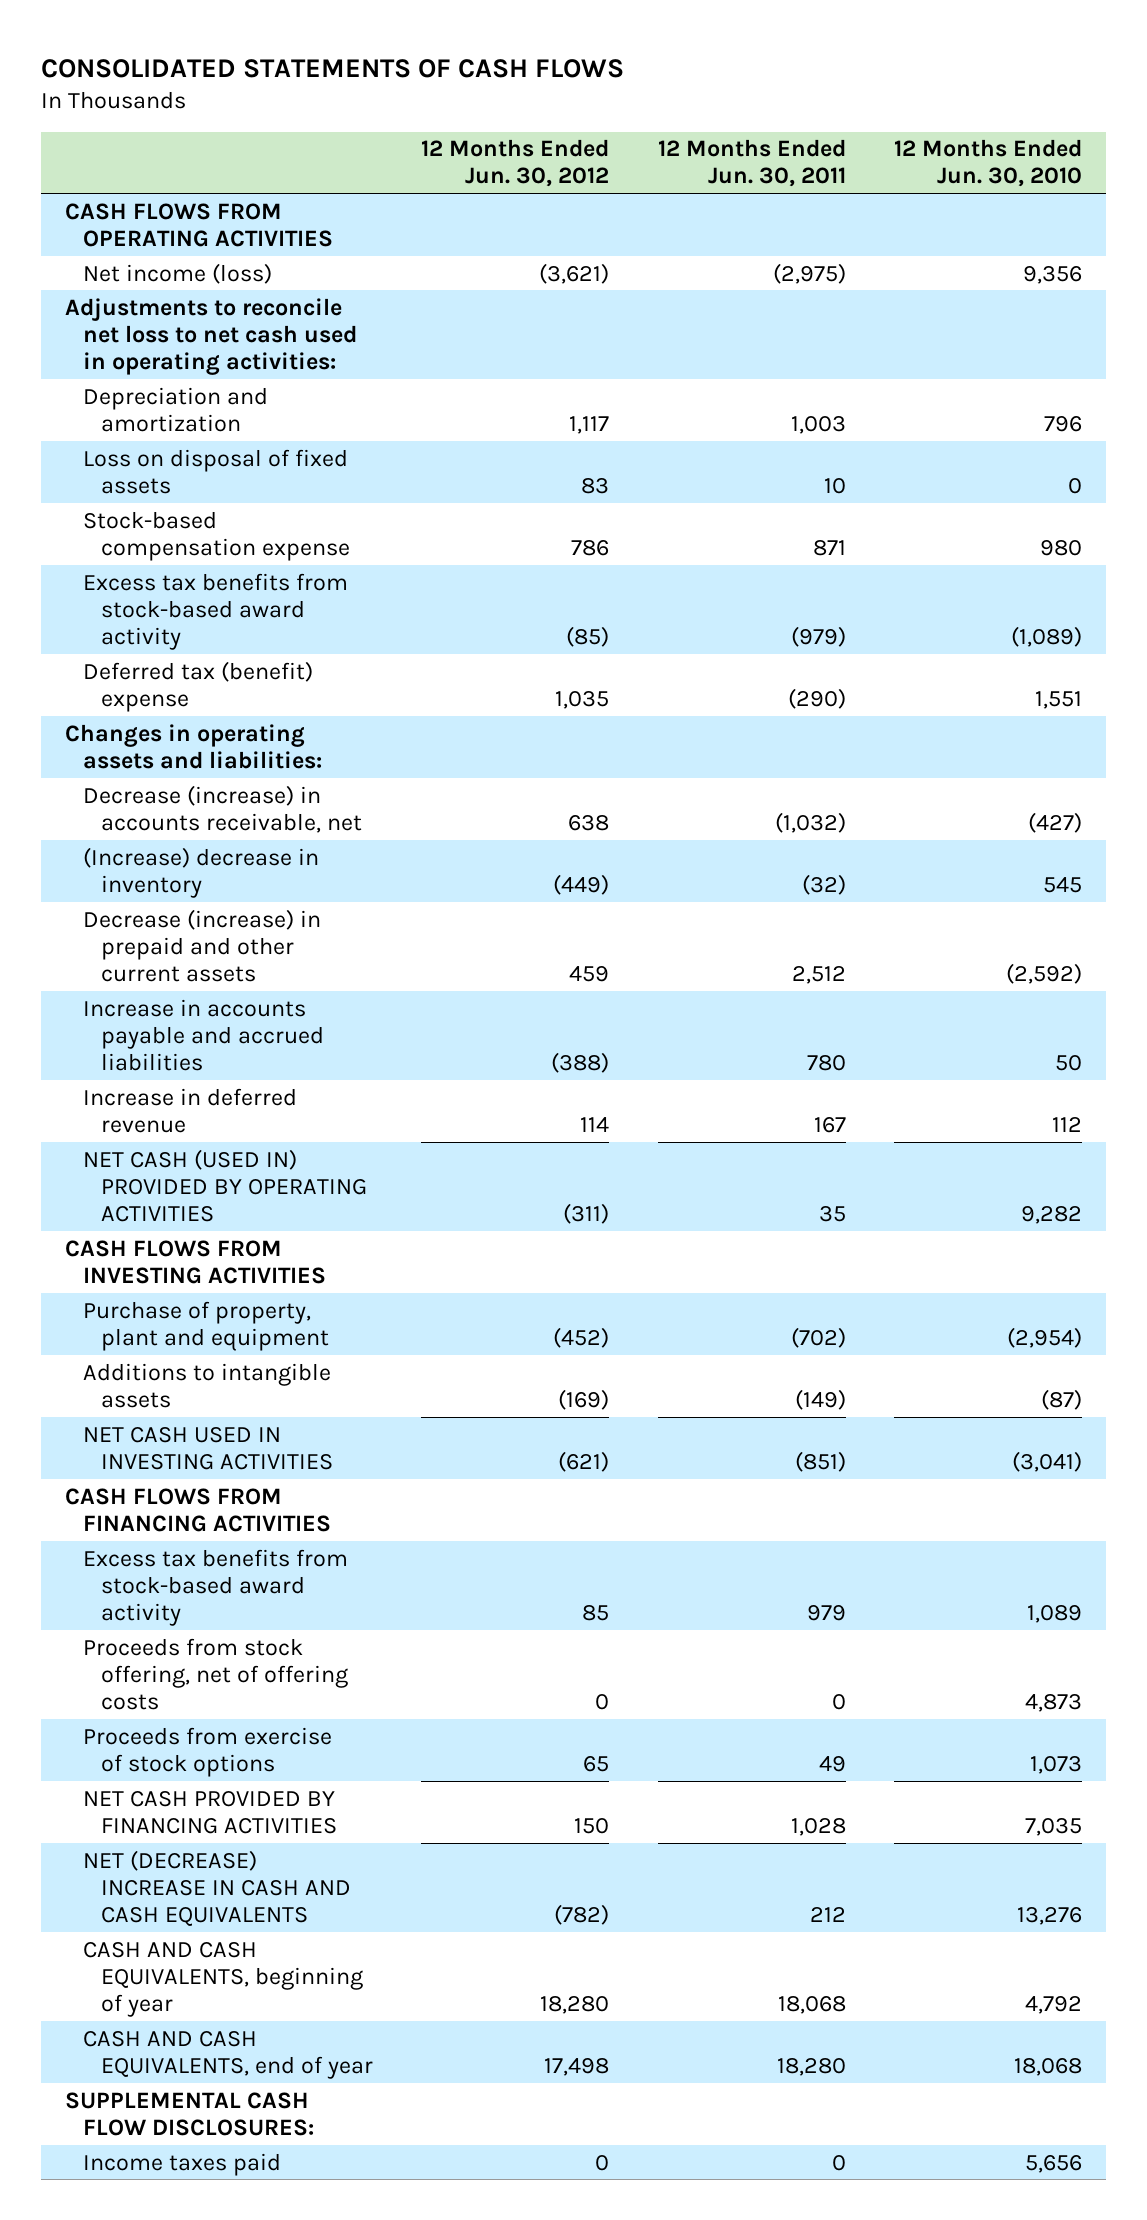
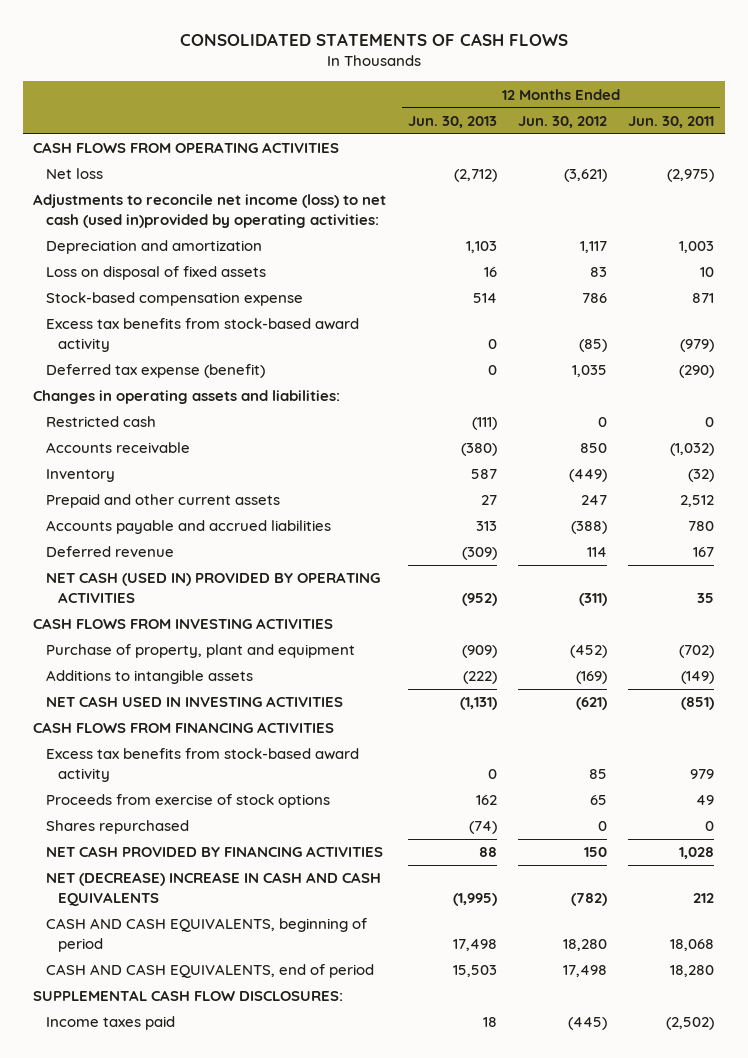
[893,139,1082,188] 12 Months Ended Jun. 30, 2010 -> none
none -> [407,115,497,128] Jun. 30, 2013
[83,262,273,284] Net income (loss) -> [45,168,103,180] Net loss
[64,297,358,375] Adjustments to reconcile net loss to net cash used in operating activities: -> [33,194,387,228] Adjustments to reconcile net income (loss) to net cash (used in)provided by operating activities:
[83,660,314,712] Deferred tax (benefit) expense -> [45,364,265,379] Deferred tax expense (benefit)
none -> [45,416,156,428] Restricted cash
[83,784,363,833] Decrease (increase) in accounts receivable, net -> [45,442,190,454] Accounts receivable
[568,814,610,831] 638 -> [579,443,607,454] 850
[83,846,320,898] (Increase) decrease in inventory -> [45,469,115,483] Inventory
[83,908,322,982] Decrease (increase) in prepaid and other current assets -> [45,494,280,509] Prepaid and other current assets
[569,965,610,982] 459 -> [580,495,607,506] 247
[83,998,325,1071] Increase in accounts payable and accrued liabilities -> [45,520,331,535] Accounts payable and accrued liabilities
[83,1087,298,1133] Increase in deferred revenue -> [45,546,174,558] Deferred revenue
[83,1637,349,1710] Proceeds from stock offering, net of offering costs -> none
none -> [45,820,189,835] Shares repurchased
[83,1941,364,2017] CASH AND CASH EQUIVALENTS, beginning of year -> [45,918,367,952] CASH AND CASH EQUIVALENTS, beginning of period
[83,2030,374,2079] CASH AND CASH EQUIVALENTS, end of year -> [45,964,374,979] CASH AND CASH EQUIVALENTS, end of period
[595,2154,610,2171] 0 -> [567,1017,607,1031] (445)
[831,2154,846,2171] 0 -> [666,1017,715,1031] (2,502)

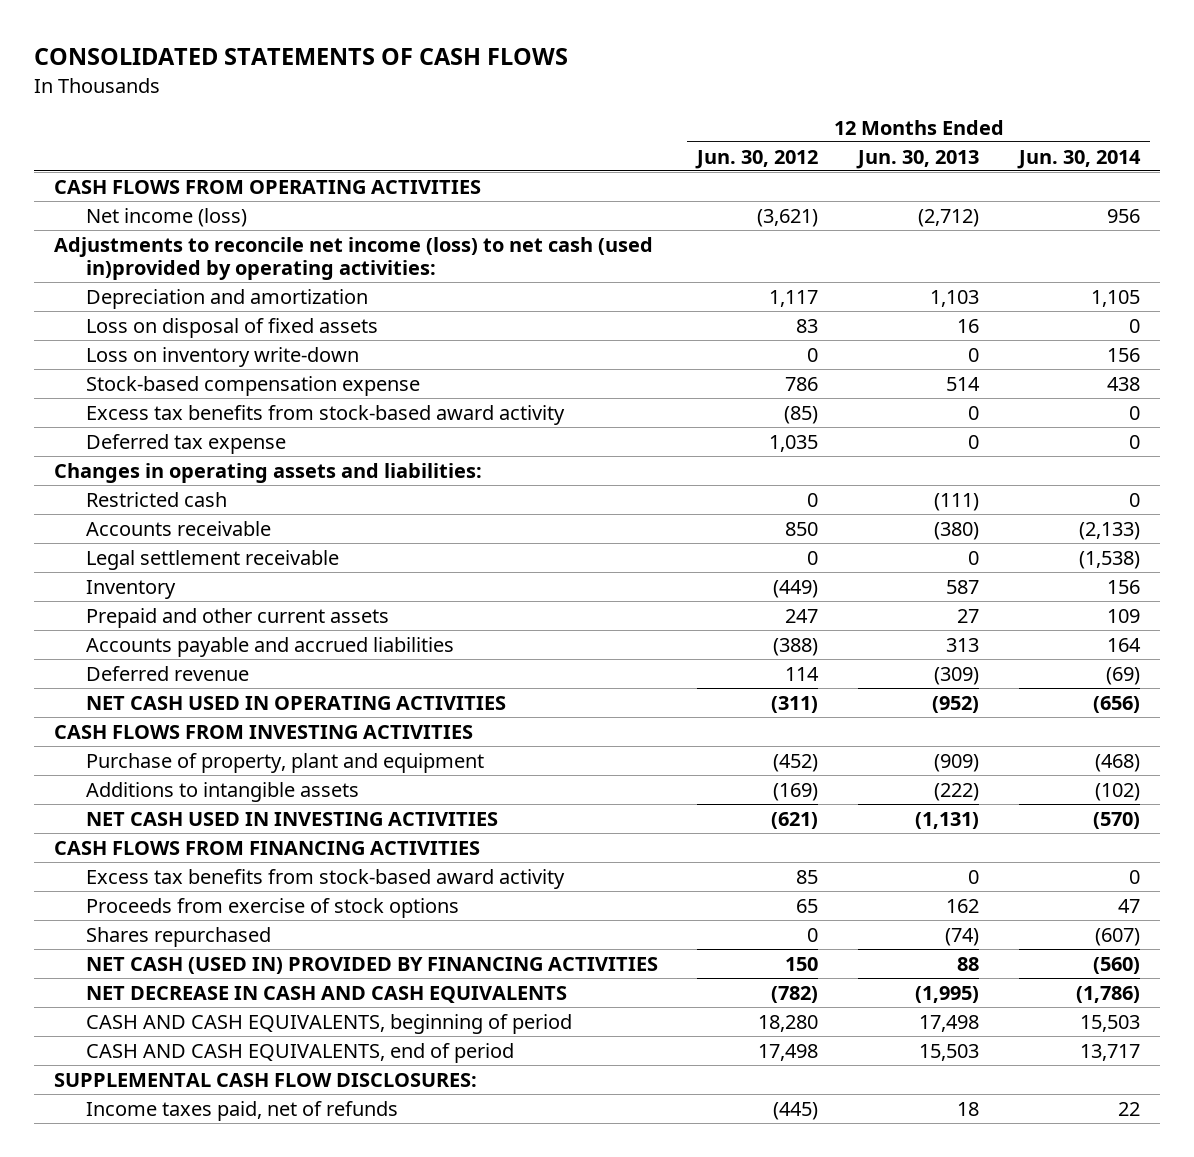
[628,115,715,128] Jun. 30, 2011 -> none
none -> [1016,149,1141,169] Jun. 30, 2014
[45,168,103,180] Net loss -> [85,207,247,227] Net income (loss)
none -> [85,346,359,367] Loss on inventory write-down
[45,364,265,379] Deferred tax expense (benefit) -> [85,433,286,454] Deferred tax expense
none -> [85,549,339,570] Legal settlement receivable
[45,572,380,603] NET CASH (USED IN) PROVIDED BY OPERATING ACTIVITIES -> [85,695,506,710] NET CASH USED IN OPERATING ACTIVITIES
[45,846,383,858] NET CASH PROVIDED BY FINANCING ACTIVITIES -> [85,956,658,974] NET CASH (USED IN) PROVIDED BY FINANCING ACTIVITIES
[45,872,381,906] NET (DECREASE) INCREASE IN CASH AND CASH EQUIVALENTS -> [85,985,567,1003] NET DECREASE IN CASH AND CASH EQUIVALENTS
[45,1016,175,1031] Income taxes paid -> [85,1100,398,1121] Income taxes paid, net of refunds

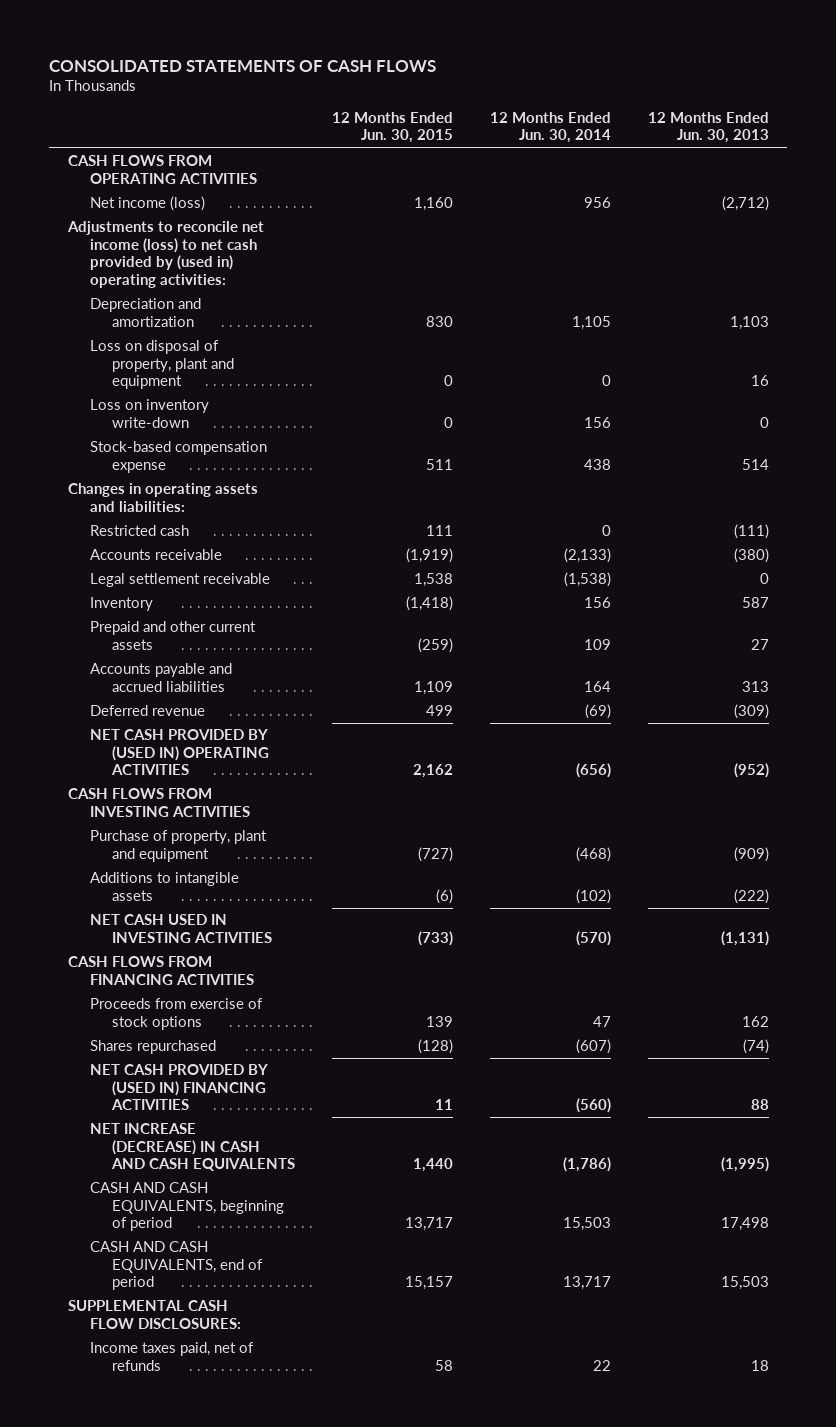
[695,149,819,169] Jun. 30, 2012 -> none
none -> [331,112,453,144] 12 Months Ended Jun. 30, 2015
[53,236,653,281] Adjustments to reconcile net income (loss) to net cash (used in)provided by operating activities: -> [66,221,264,288] Adjustments to reconcile net income (loss) to net cash provided by (used in) operating activities:
[85,317,378,338] Loss on disposal of fixed assets -> [89,340,235,390] Loss on disposal of property, plant and equipment
[85,404,565,425] Excess tax benefits from stock-based award activity -> none
[85,433,286,454] Deferred tax expense -> none
[85,695,506,710] NET CASH USED IN OPERATING ACTIVITIES -> [89,729,270,776] NET CASH PROVIDED BY (USED IN) OPERATING ACTIVITIES
[85,868,565,889] Excess tax benefits from stock-based award activity -> none
[85,956,658,974] NET CASH (USED IN) PROVIDED BY FINANCING ACTIVITIES -> [89,1064,268,1111] NET CASH PROVIDED BY (USED IN) FINANCING ACTIVITIES
[85,985,567,1003] NET DECREASE IN CASH AND CASH EQUIVALENTS -> [89,1123,296,1172] NET INCREASE (DECREASE) IN CASH AND CASH EQUIVALENTS

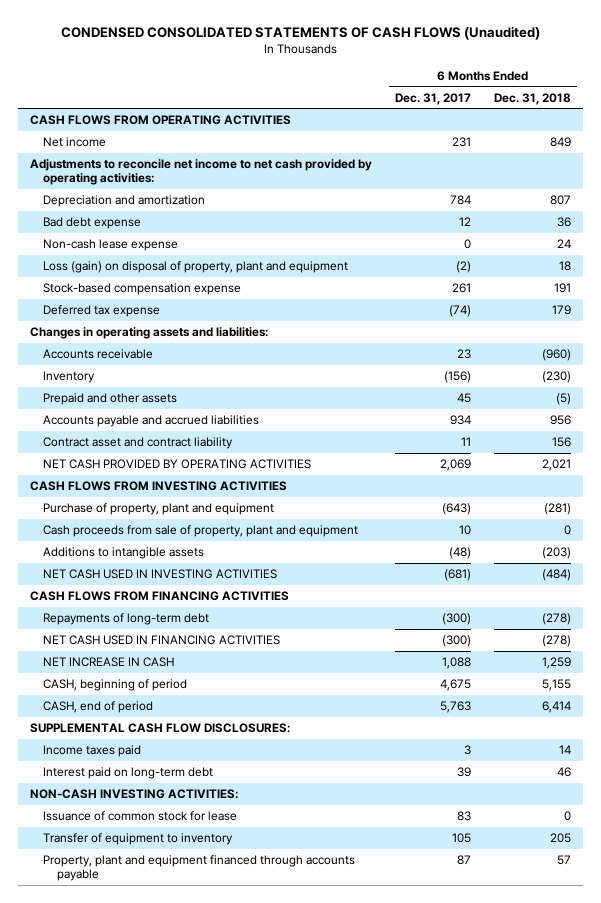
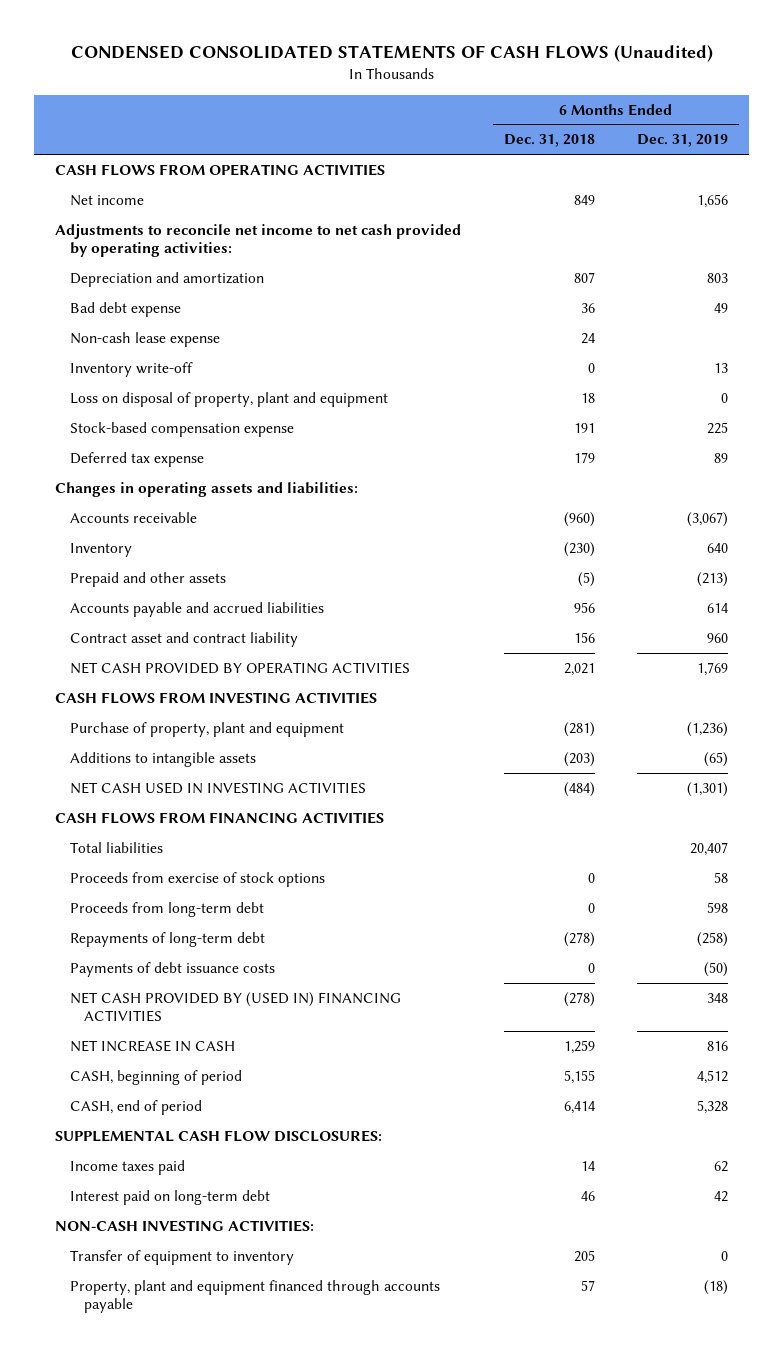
[395,92,472,105] Dec. 31, 2017 -> none
none -> [636,134,728,148] Dec. 31, 2019
none -> [69,361,193,377] Inventory write-off
[43,261,349,274] Loss (gain) on disposal of property, plant and equipment -> [69,391,388,407] Loss on disposal of property, plant and equipment
[43,525,359,538] Cash proceeds from sale of property, plant and equipment -> none
none -> [69,841,163,853] Total liabilities
none -> [69,871,325,887] Proceeds from exercise of stock options
none -> [69,901,264,917] Proceeds from long-term debt
none -> [69,961,275,977] Payments of debt issuance costs
[43,635,281,646] NET CASH USED IN FINANCING ACTIVITIES -> [69,991,401,1022] NET CASH PROVIDED BY (USED IN) FINANCING ACTIVITIES
[43,811,238,822] Issuance of common stock for lease -> none

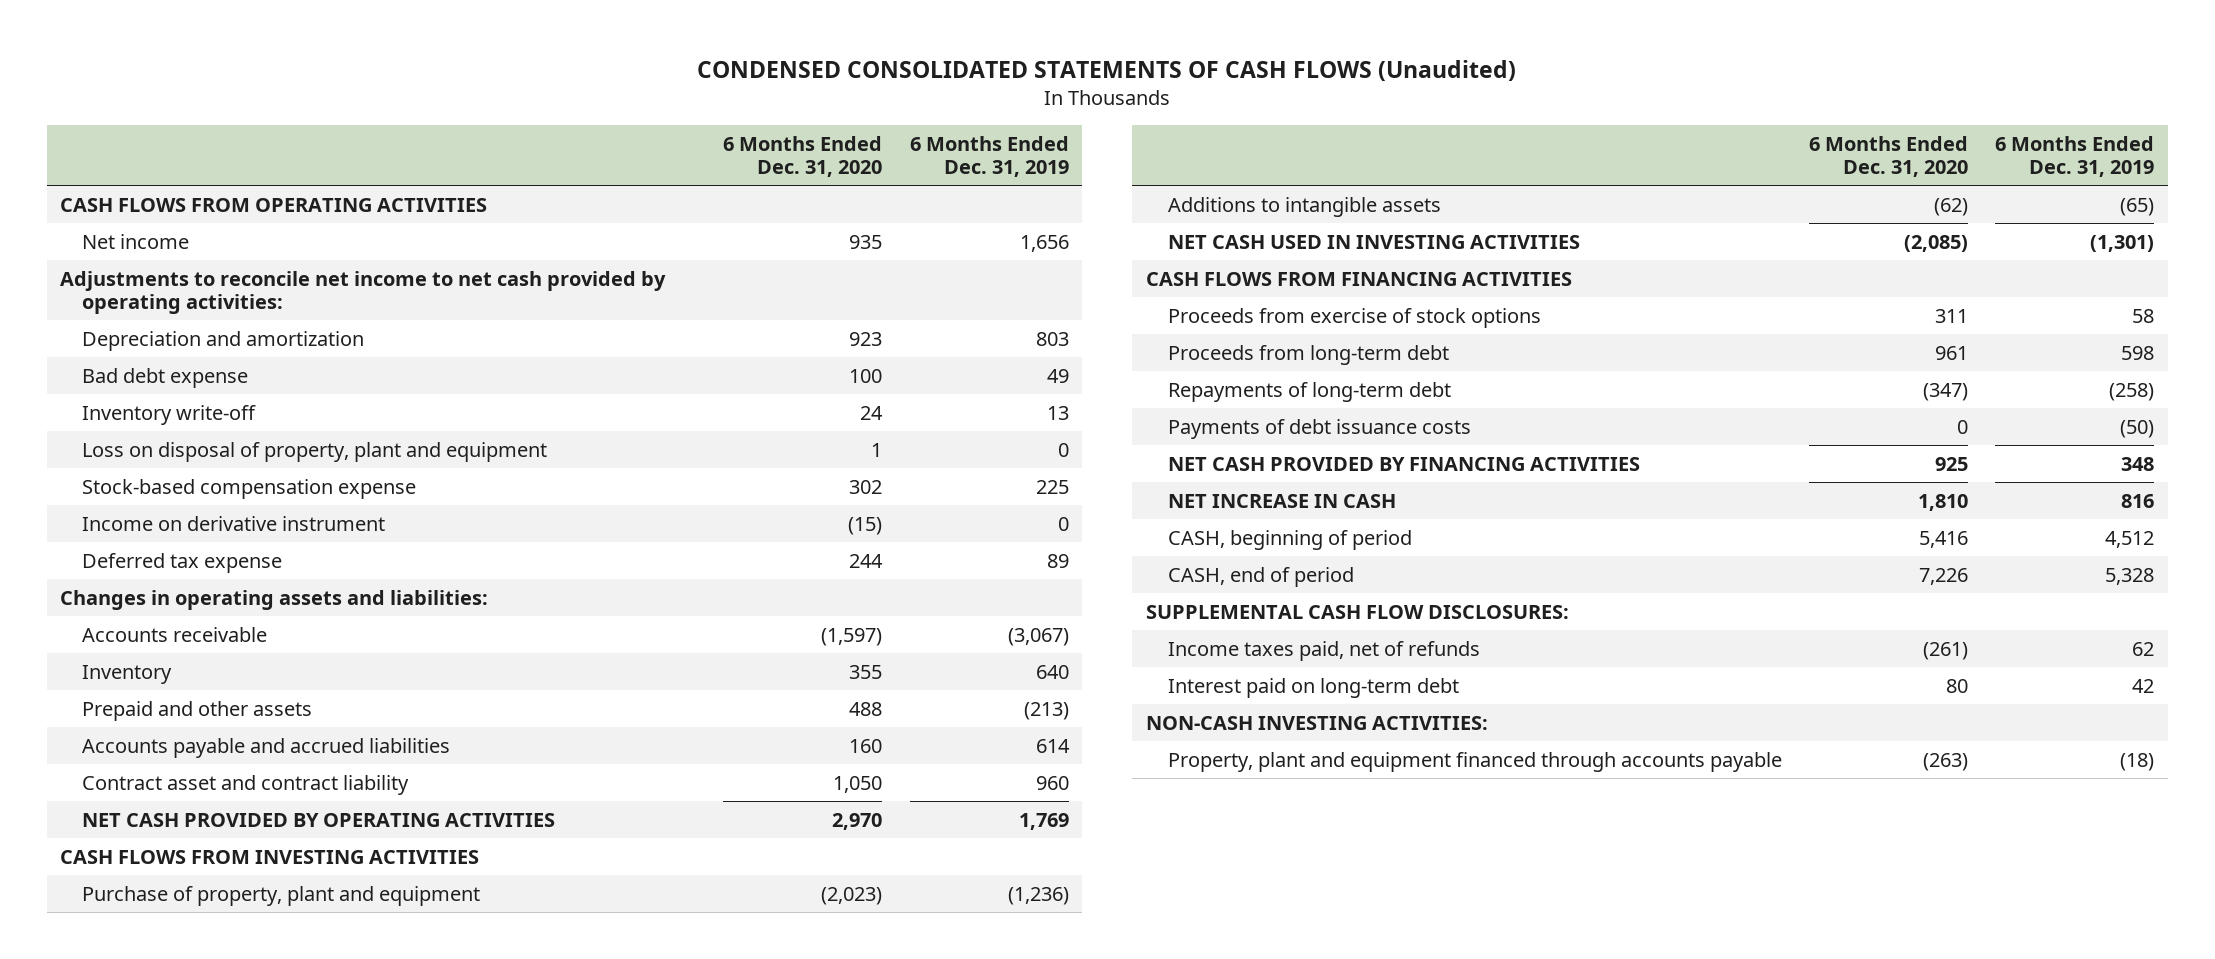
[503,134,595,148] Dec. 31, 2018 -> none
none -> [723,135,883,178] 6 Months Ended Dec. 31, 2020
[69,331,220,347] Non-cash lease expense -> none
none -> [82,515,386,531] Income on derivative instrument
[69,841,163,853] Total liabilities -> none
[69,991,401,1022] NET CASH PROVIDED BY (USED IN) FINANCING ACTIVITIES -> [1168,456,1641,471] NET CASH PROVIDED BY FINANCING ACTIVITIES
[69,1159,185,1175] Income taxes paid -> [1168,640,1481,661] Income taxes paid, net of refunds
[69,1249,294,1265] Transfer of equipment to inventory -> none

